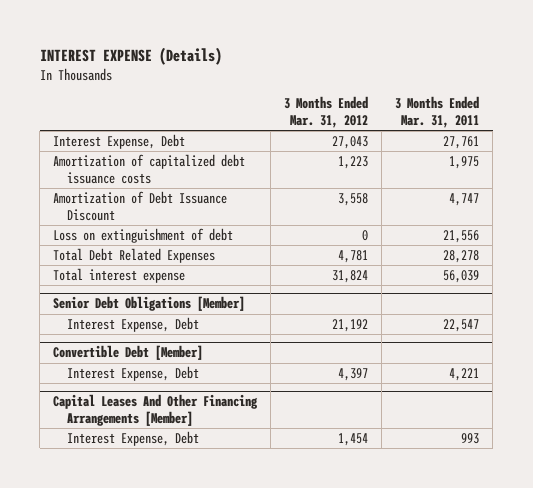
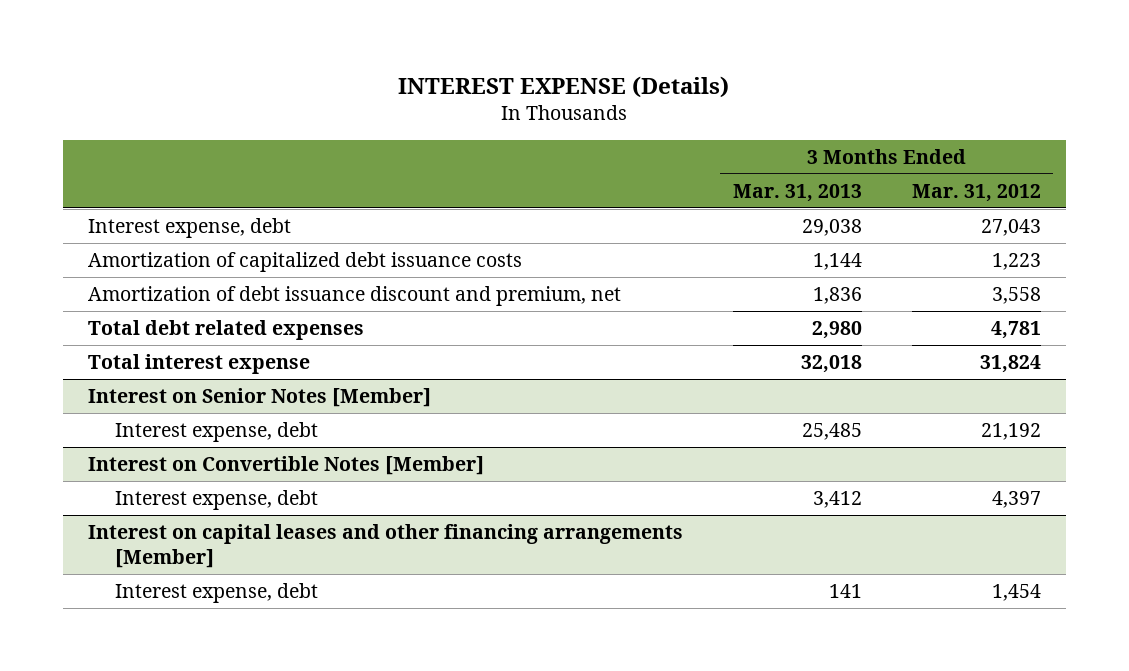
[395,96,480,129] 3 Months Ended Mar. 31, 2011 -> none
none -> [732,183,862,202] Mar. 31, 2013
[53,133,186,149] Interest Expense, Debt -> [88,217,292,238] Interest expense, debt
[53,227,234,243] Loss on extinguishment of debt -> none
[53,190,228,221] Amortization of Debt Issuance Discount -> [88,285,622,306] Amortization of debt issuance discount and premium, net
[53,247,216,263] Total Debt Related Expenses -> [88,319,365,340] Total debt related expenses
[53,296,246,312] Senior Debt Obligations [Member] -> none
[53,345,204,361] Convertible Debt [Member] -> none
none -> [88,387,432,407] Interest on Senior Notes [Member]
[67,316,200,332] Interest Expense, Debt -> [114,421,318,442] Interest expense, debt
none -> [88,455,485,475] Interest on Convertible Notes [Member]
[67,365,200,381] Interest Expense, Debt -> [114,489,318,510] Interest expense, debt
[53,394,259,426] Capital Leases And Other Financing Arrangements [Member] -> [88,523,684,569] Interest on capital leases and other financing arrangements [Member]
[67,430,200,446] Interest Expense, Debt -> [114,582,318,603] Interest expense, debt

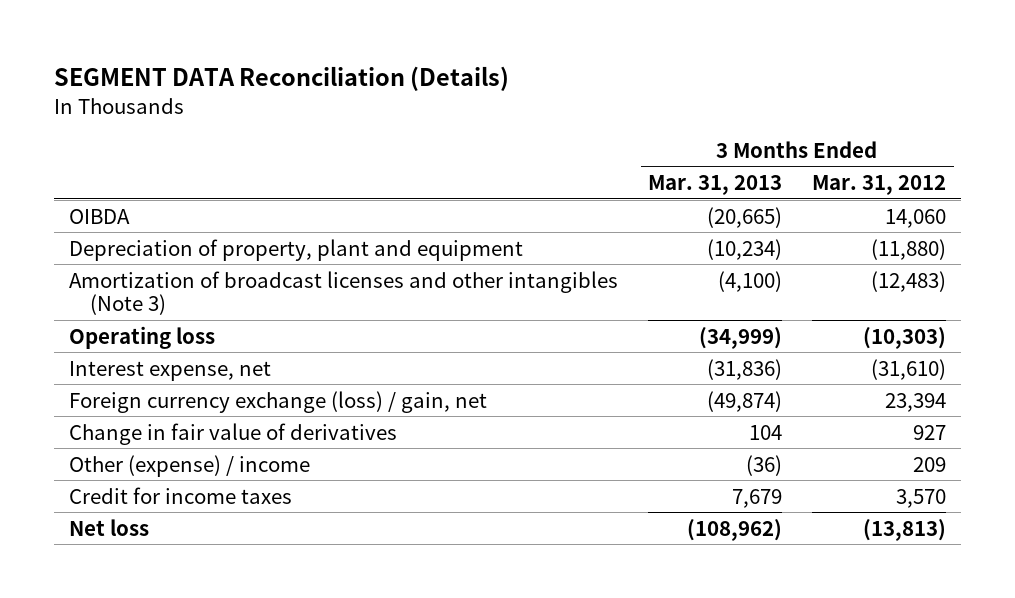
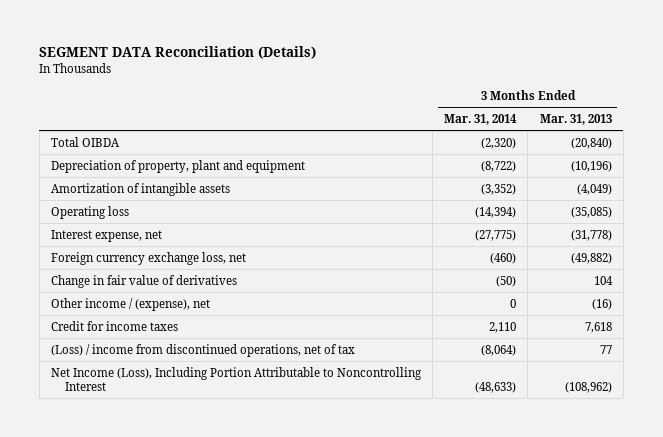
[812,175,947,196] Mar. 31, 2012 -> none
none -> [444,114,518,126] Mar. 31, 2014
[69,270,619,316] Amortization of broadcast licenses and other intangibles (Note 3) -> none
[69,208,131,224] OIBDA -> [50,136,120,147] Total OIBDA
[707,206,783,228] (20,665) -> [570,137,612,149] (20,840)
[707,238,783,260] (10,234) -> [570,160,612,172] (10,196)
none -> [50,182,230,196] Amortization of intangible assets
[699,326,783,349] (34,999) -> [570,206,612,218] (35,085)
[707,358,783,380] (31,836) -> [570,229,612,241] (31,778)
[69,390,488,413] Foreign currency exchange (loss) / gain, net -> [50,251,246,265] Foreign currency exchange loss, net
[707,390,783,412] (49,874) -> [570,252,612,264] (49,882)
[69,454,311,477] Other (expense) / income -> [50,297,210,311] Other income / (expense), net
[746,454,783,476] (36) -> [591,298,612,310] (16)
[732,488,783,508] 7,679 -> [584,321,612,333] 7,618
none -> [50,343,355,357] (Loss) / income from discontinued operations, net of tax
[69,518,150,536] Net loss -> [50,366,422,391] Net Income (Loss), Including Portion Attributable to Noncontrolling Interest

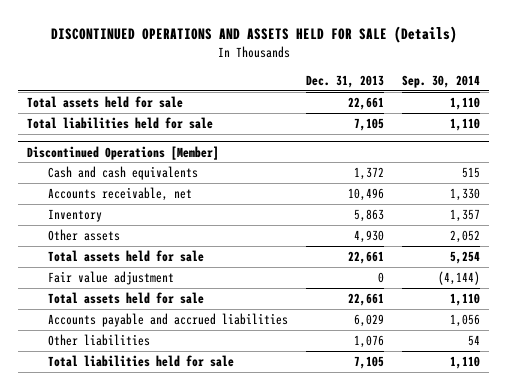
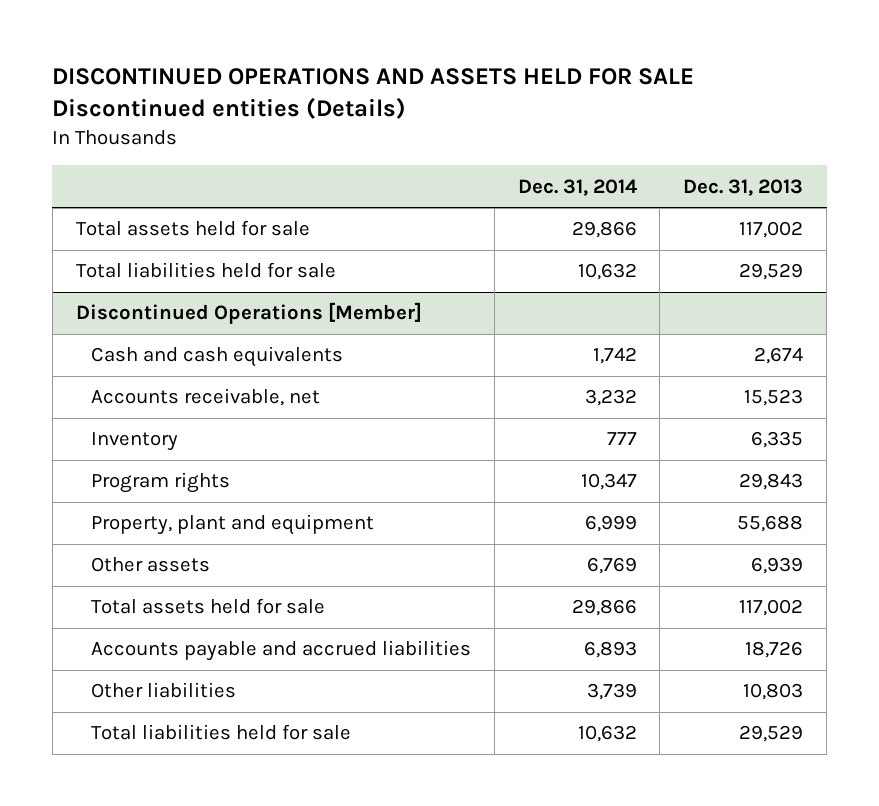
[50,25,457,43] DISCONTINUED OPERATIONS AND ASSETS HELD FOR SALE (Details) -> [52,68,695,120] DISCONTINUED OPERATIONS AND ASSETS HELD FOR SALE Discontinued entities (Details)
[402,74,481,88] Sep. 30, 2014 -> none
none -> [517,178,637,196] Dec. 31, 2014
[348,96,385,110] 22,661 -> [739,221,804,239] 117,002
[354,117,385,131] 7,105 -> [739,263,804,281] 29,529
[47,270,174,285] Fair value adjustment -> none
[47,291,204,304] Total assets held for sale -> none
[354,166,385,180] 1,372 -> [754,347,804,365] 2,674
[348,187,385,201] 10,496 -> [744,389,804,407] 15,523
[354,208,385,222] 5,863 -> [751,431,804,449] 6,335
none -> [90,472,230,494] Program rights
none -> [90,514,374,536] Property, plant and equipment
[354,229,385,243] 4,930 -> [751,557,804,575] 6,939
[348,250,385,264] 22,661 -> [739,599,804,617] 117,002
[354,313,385,327] 6,029 -> [745,641,804,659] 18,726
[354,334,385,348] 1,076 -> [743,683,804,701] 10,803
[354,355,385,369] 7,105 -> [739,725,804,743] 29,529

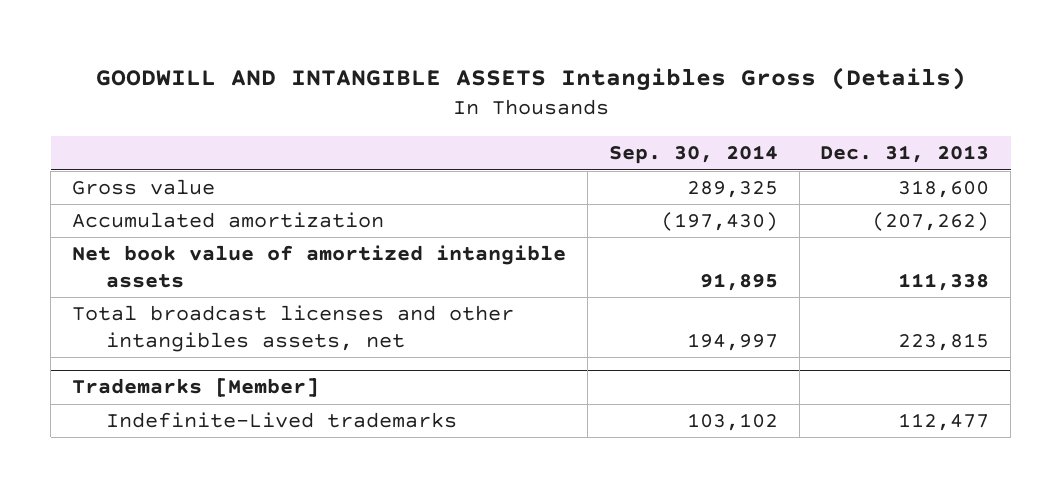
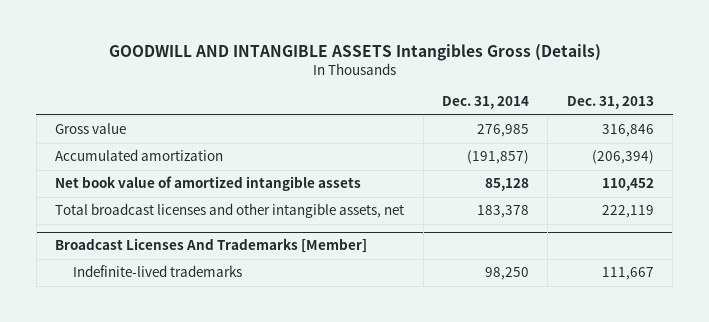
[608,145,778,165] Sep. 30, 2014 -> none
none -> [442,96,530,110] Dec. 31, 2014
[72,378,320,398] Trademarks [Member] -> none
[898,180,990,199] 318,600 -> [601,124,654,138] 316,846
[872,212,990,232] (207,262) -> [591,150,654,165] (206,394)
[898,272,990,291] 111,338 -> [601,178,654,192] 110,452
[72,305,515,352] Total broadcast licenses and other intangibles assets, net -> [55,203,405,219] Total broadcast licenses and other intangible assets, net
[898,332,990,351] 223,815 -> [601,205,654,219] 222,119
none -> [55,238,368,254] Broadcast Licenses And Trademarks [Member]
[106,412,458,429] Indefinite-Lived trademarks -> [72,265,242,278] Indefinite-lived trademarks
[898,413,990,432] 112,477 -> [601,267,654,281] 111,667

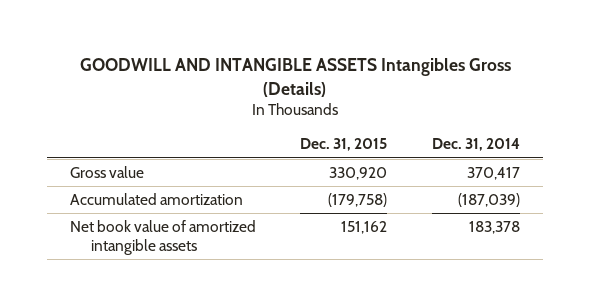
[566,96,654,110] Dec. 31, 2013 -> none
none -> [300,138,388,152] Dec. 31, 2015
[55,203,405,219] Total broadcast licenses and other intangible assets, net -> none
[55,238,368,254] Broadcast Licenses And Trademarks [Member] -> none
[72,265,242,278] Indefinite-lived trademarks -> none
[477,124,530,138] 276,985 -> [467,166,521,180] 370,417
[467,150,530,165] (191,857) -> [458,192,521,207] (187,039)
[485,178,530,192] 85,128 -> [469,220,521,234] 183,378

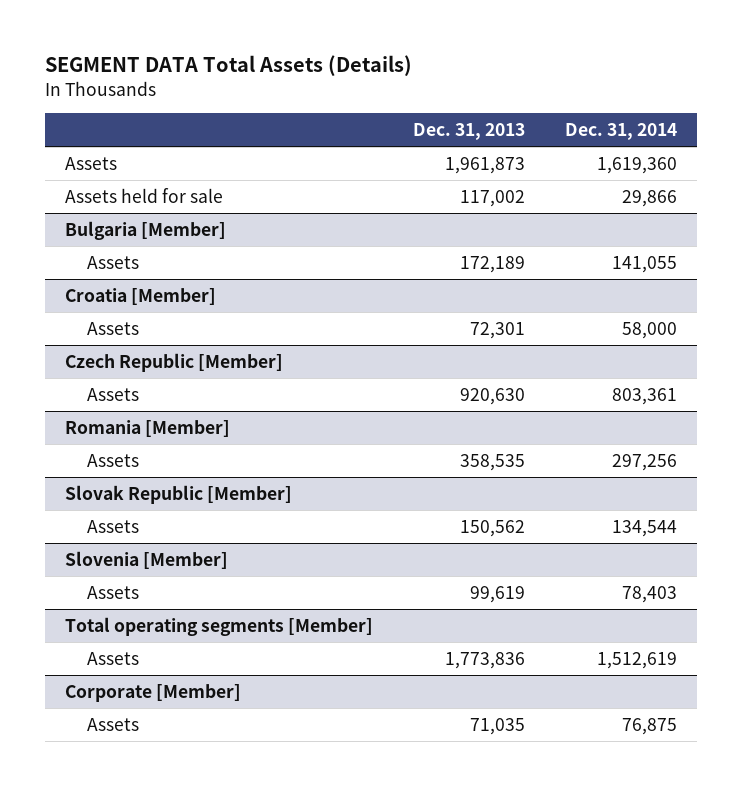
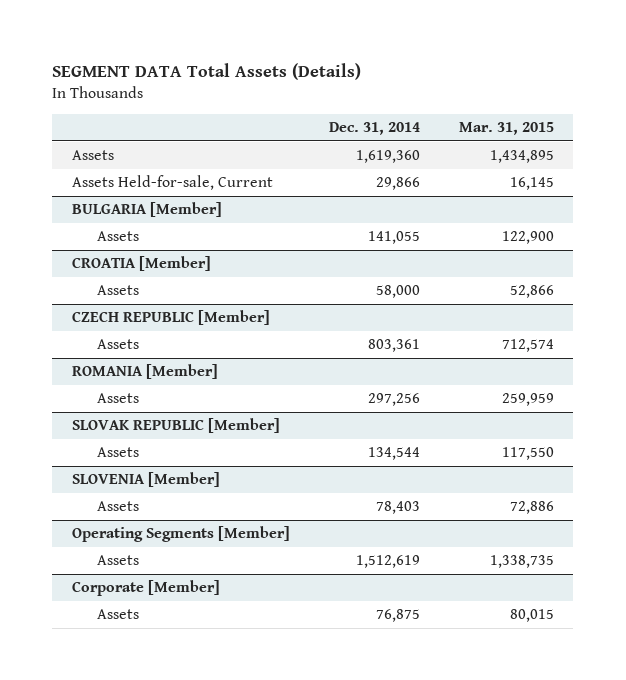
[413,123,526,141] Dec. 31, 2013 -> none
none -> [458,122,554,136] Mar. 31, 2015
[64,187,223,203] Assets held for sale -> [71,175,273,191] Assets Held-for-sale, Current
[64,220,226,240] Bulgaria [Member] -> [71,202,222,218] BULGARIA [Member]
[64,287,216,305] Croatia [Member] -> [71,256,211,272] CROATIA [Member]
[64,352,283,372] Czech Republic [Member] -> [71,310,270,326] CZECH REPUBLIC [Member]
[64,419,230,437] Romania [Member] -> [71,364,218,380] ROMANIA [Member]
[64,484,292,504] Slovak Republic [Member] -> [71,418,280,434] SLOVAK REPUBLIC [Member]
[64,550,228,569] Slovenia [Member] -> [71,472,220,488] SLOVENIA [Member]
[64,616,373,636] Total operating segments [Member] -> [71,526,290,543] Operating Segments [Member]

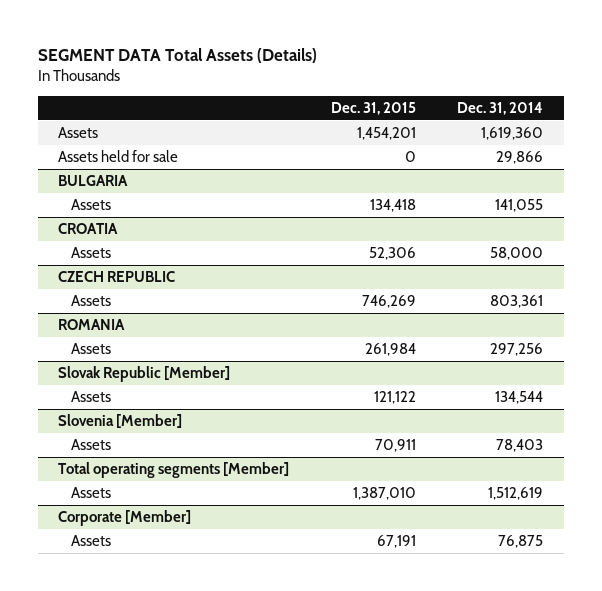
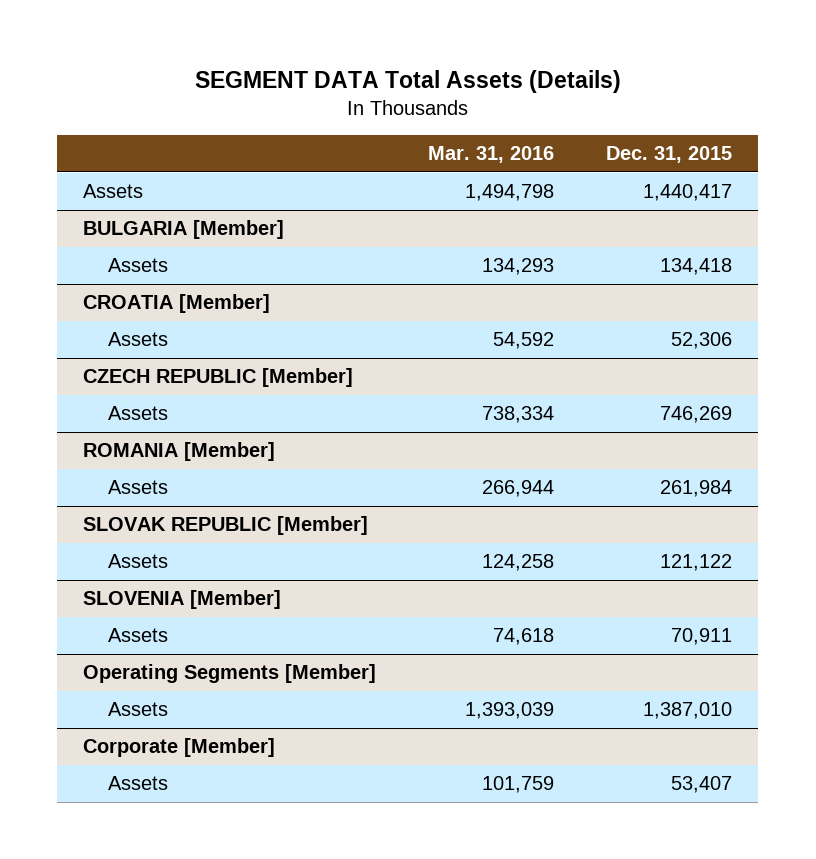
[457,101,544,115] Dec. 31, 2014 -> none
none -> [428,146,555,164] Mar. 31, 2016
[58,150,179,163] Assets held for sale -> none
[356,127,416,141] 1,454,201 -> [643,184,733,202] 1,440,417
[58,175,129,187] BULGARIA -> [83,220,285,240] BULGARIA [Member]
[58,223,119,235] CROATIA -> [83,294,271,314] CROATIA [Member]
[58,271,176,283] CZECH REPUBLIC -> [83,368,354,388] CZECH REPUBLIC [Member]
[58,319,126,331] ROMANIA -> [83,442,276,462] ROMANIA [Member]
[58,366,231,383] Slovak Republic [Member] -> [83,516,369,536] SLOVAK REPUBLIC [Member]
[58,414,183,429] Slovenia [Member] -> [83,590,282,610] SLOVENIA [Member]
[58,462,290,479] Total operating segments [Member] -> [83,664,377,684] Operating Segments [Member]
[376,535,416,549] 67,191 -> [671,776,733,794] 53,407

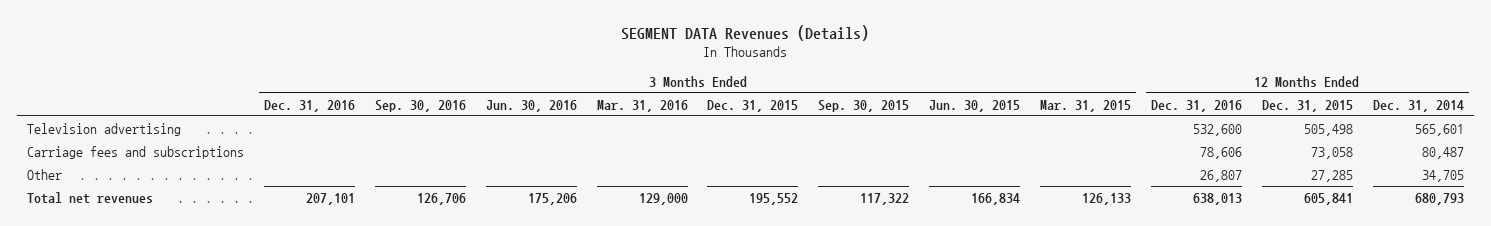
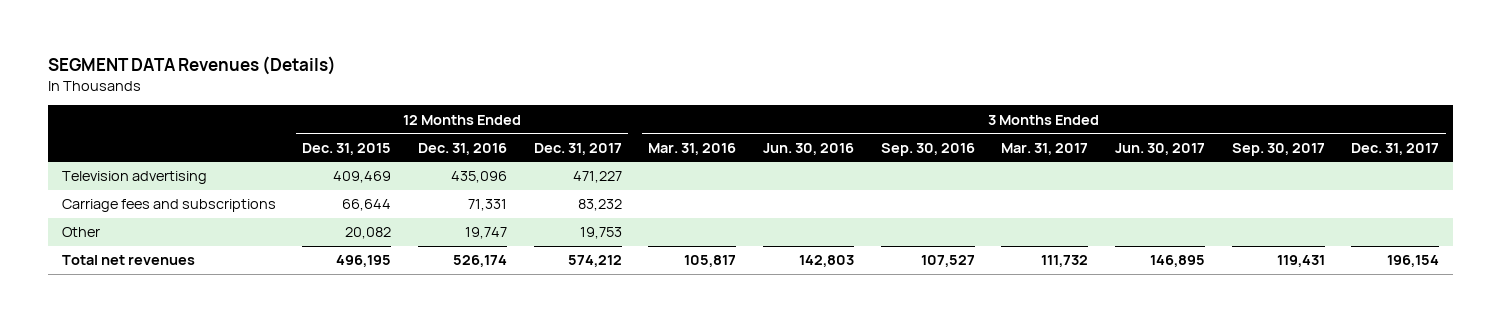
[263,99,355,112] Dec. 31, 2016 -> none
[707,99,799,112] Dec. 31, 2015 -> none
[818,99,910,112] Sep. 30, 2015 -> none
[929,99,1021,112] Jun. 30, 2015 -> none
[1040,99,1132,112] Mar. 31, 2015 -> none
[1372,99,1464,112] Dec. 31, 2014 -> none
none -> [533,142,622,155] Dec. 31, 2017
none -> [1001,142,1089,155] Mar. 31, 2017
none -> [1114,142,1205,155] Jun. 30, 2017
none -> [1231,142,1325,156] Sep. 30, 2017
none -> [1351,142,1440,155] Dec. 31, 2017
[1192,123,1242,136] 532,600 -> [450,171,507,184] 435,096
[1303,123,1353,136] 505,498 -> [333,171,392,184] 409,469
[1199,146,1242,159] 78,606 -> [467,199,507,212] 71,331
[1310,146,1353,159] 73,058 -> [342,199,392,212] 66,644
[1199,169,1242,182] 26,807 -> [464,227,507,240] 19,747
[1310,169,1353,182] 27,285 -> [345,227,392,240] 20,082
[416,192,466,205] 126,706 -> [920,255,975,268] 107,527
[527,192,577,205] 175,206 -> [798,255,854,268] 142,803
[638,192,688,205] 129,000 -> [684,255,737,268] 105,817
[1192,192,1242,205] 638,013 -> [452,255,507,268] 526,174
[1303,192,1353,205] 605,841 -> [336,255,392,268] 496,195

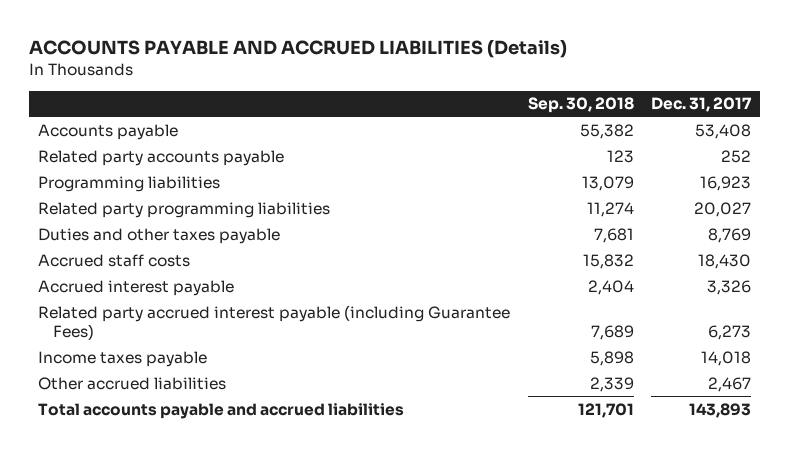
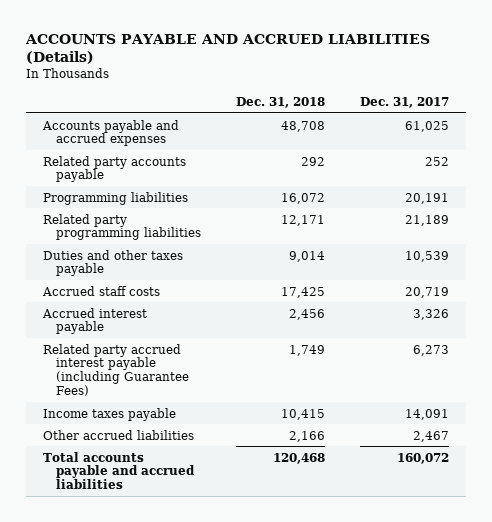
[527,97,634,114] Sep. 30, 2018 -> none
none -> [236,96,326,108] Dec. 31, 2018
[38,123,179,140] Accounts payable -> [41,119,179,147] Accounts payable and accrued expenses
[695,123,752,139] 53,408 -> [404,120,449,132] 61,025
[700,175,752,191] 16,923 -> [404,192,449,204] 20,191
[694,201,752,217] 20,027 -> [404,214,449,226] 21,189
[708,227,752,243] 8,769 -> [404,250,449,262] 10,539
[698,253,752,269] 18,430 -> [404,286,449,298] 20,719
[701,350,752,366] 14,018 -> [404,408,449,420] 14,091
[689,402,752,418] 143,893 -> [396,452,449,464] 160,072

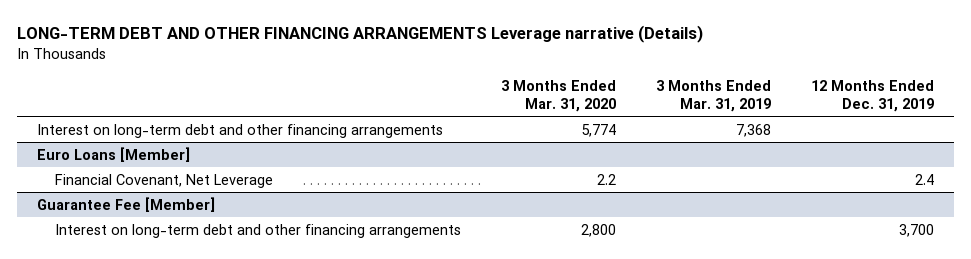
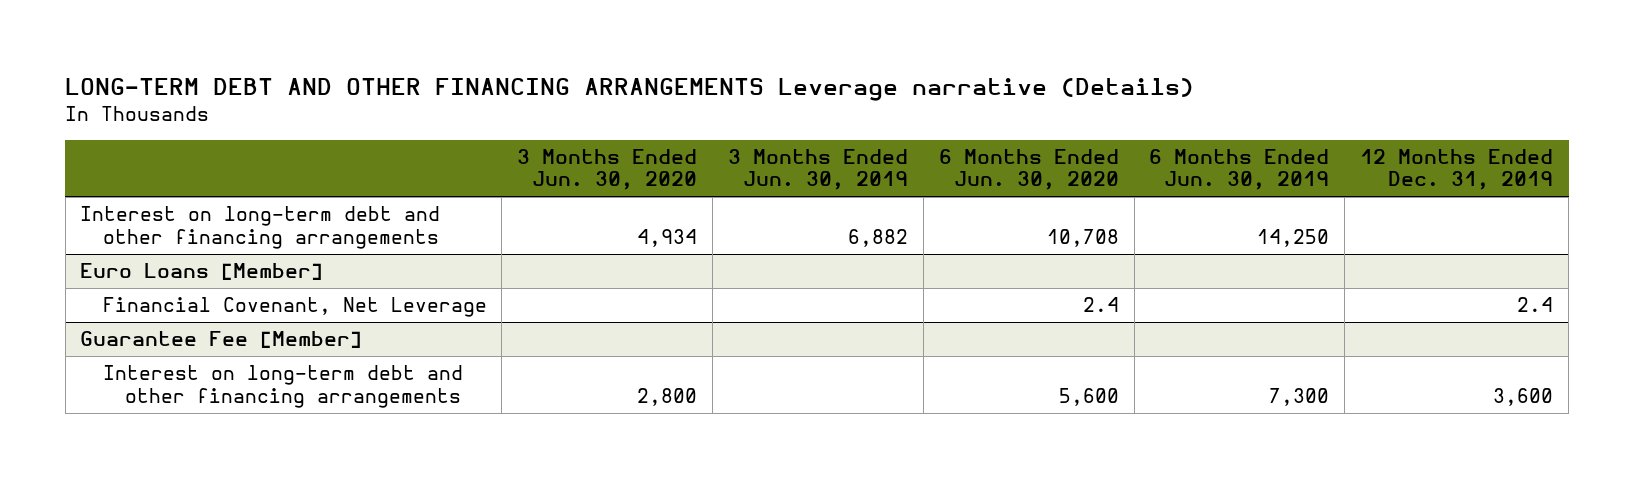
[500,79,616,112] 3 Months Ended Mar. 31, 2020 -> none
[656,79,772,112] 3 Months Ended Mar. 31, 2019 -> none
none -> [517,149,698,191] 3 Months Ended Jun. 30, 2020
none -> [727,149,908,191] 3 Months Ended Jun. 30, 2019
none -> [938,149,1119,191] 6 Months Ended Jun. 30, 2020
none -> [1149,149,1330,191] 6 Months Ended Jun. 30, 2019
[899,223,935,237] 3,700 -> [1493,387,1554,406] 3,600

